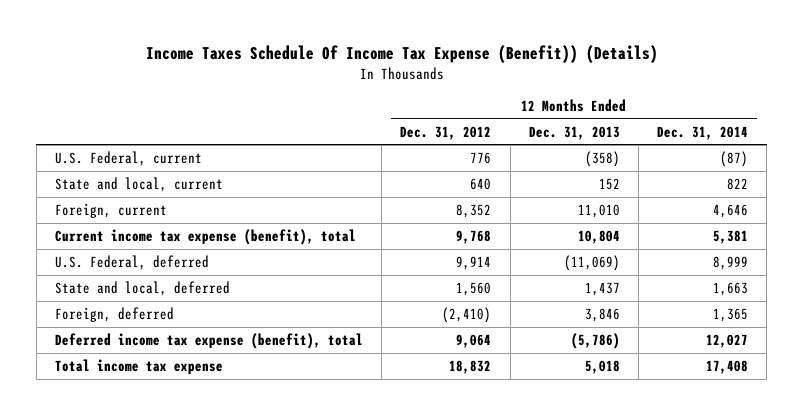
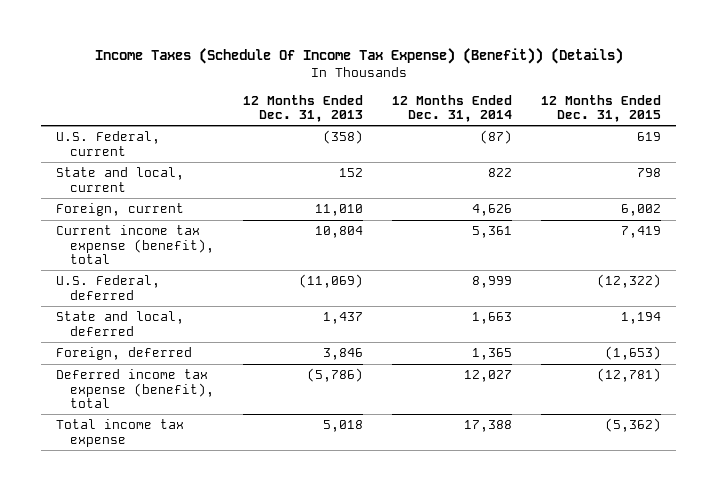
[145,44,658,63] Income Taxes Schedule Of Income Tax Expense (Benefit)) (Details) -> [94,48,623,65] Income Taxes (Schedule Of Income Tax Expense) (Benefit)) (Details)
[400,125,492,140] Dec. 31, 2012 -> none
none -> [541,94,662,122] 12 Months Ended Dec. 31, 2015
[713,203,749,218] 4,646 -> [472,204,513,217] 4,626
[713,229,749,244] 5,381 -> [472,226,513,239] 5,361
[706,359,749,374] 17,408 -> [464,420,513,433] 17,388

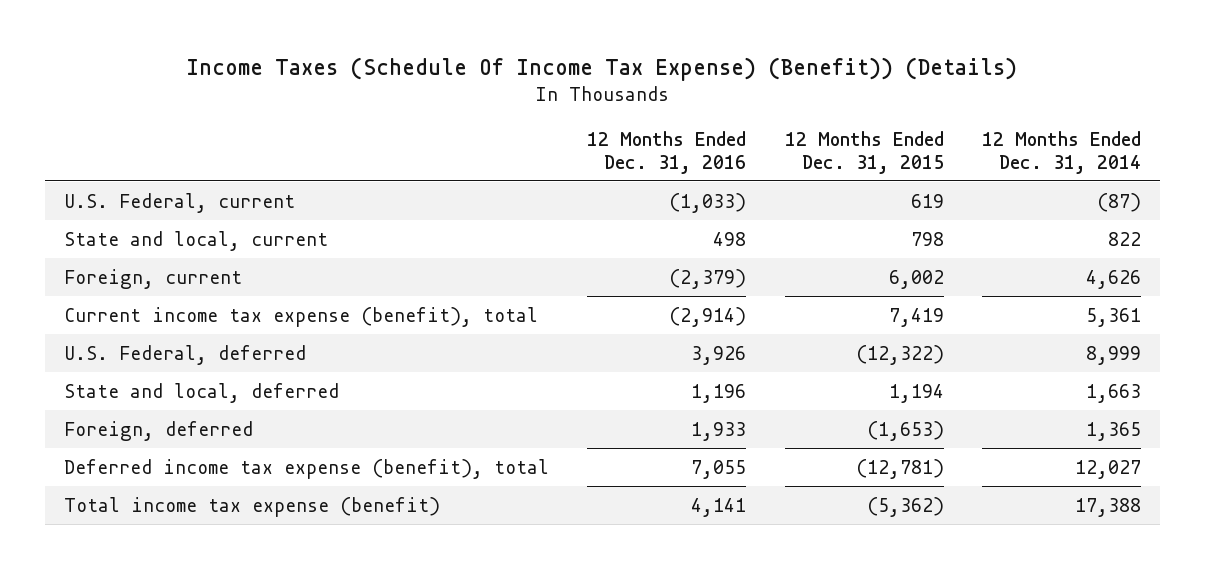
[243,94,364,122] 12 Months Ended Dec. 31, 2013 -> none
none -> [587,130,747,174] 12 Months Ended Dec. 31, 2016
[55,419,184,447] Total income tax expense -> [63,496,440,517] Total income tax expense (benefit)

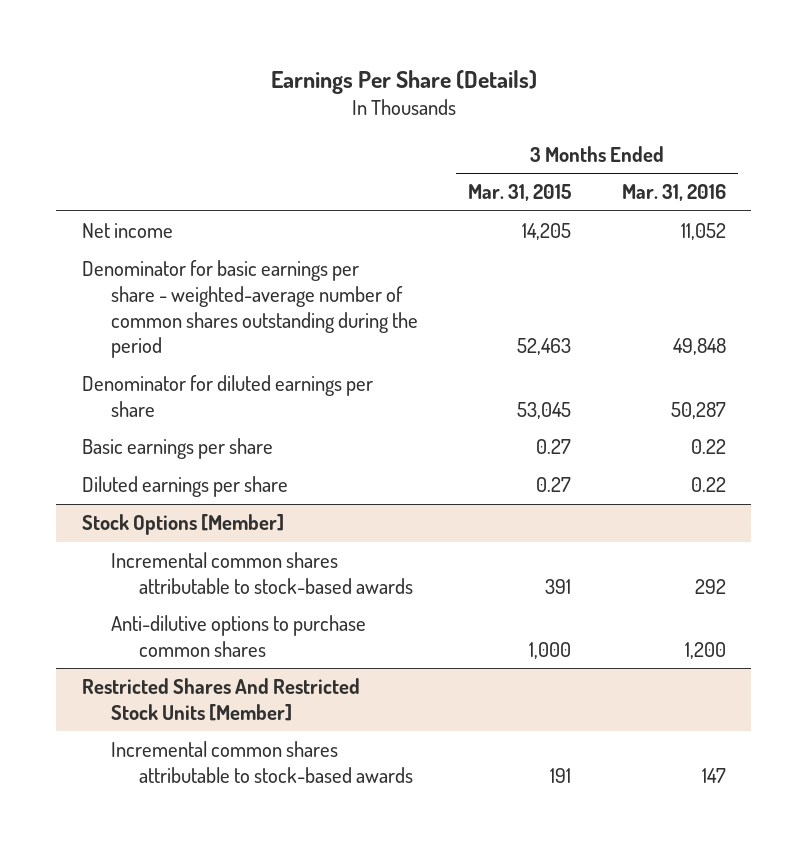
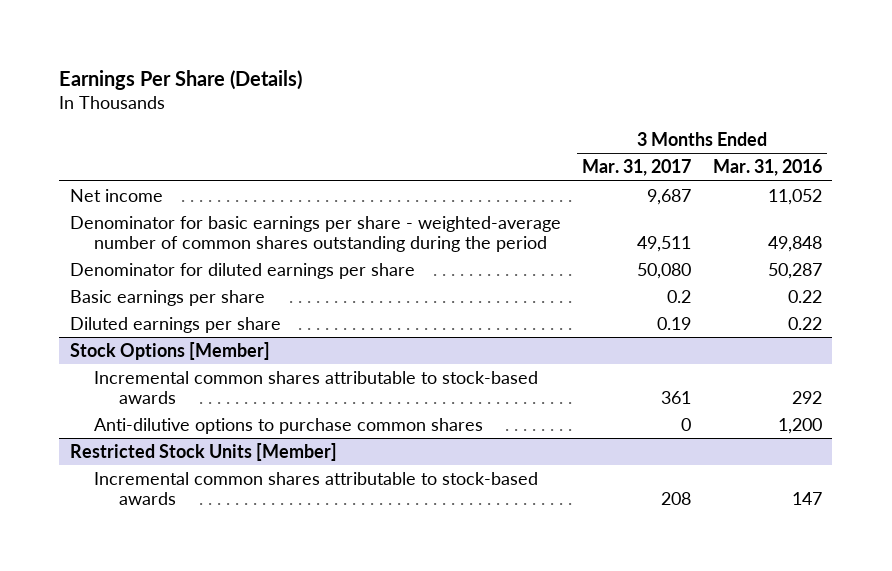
[468,184,572,202] Mar. 31, 2015 -> none
none -> [582,159,692,177] Mar. 31, 2017
[81,678,360,721] Restricted Shares And Restricted Stock Units [Member] -> [69,442,337,461] Restricted Stock Units [Member]

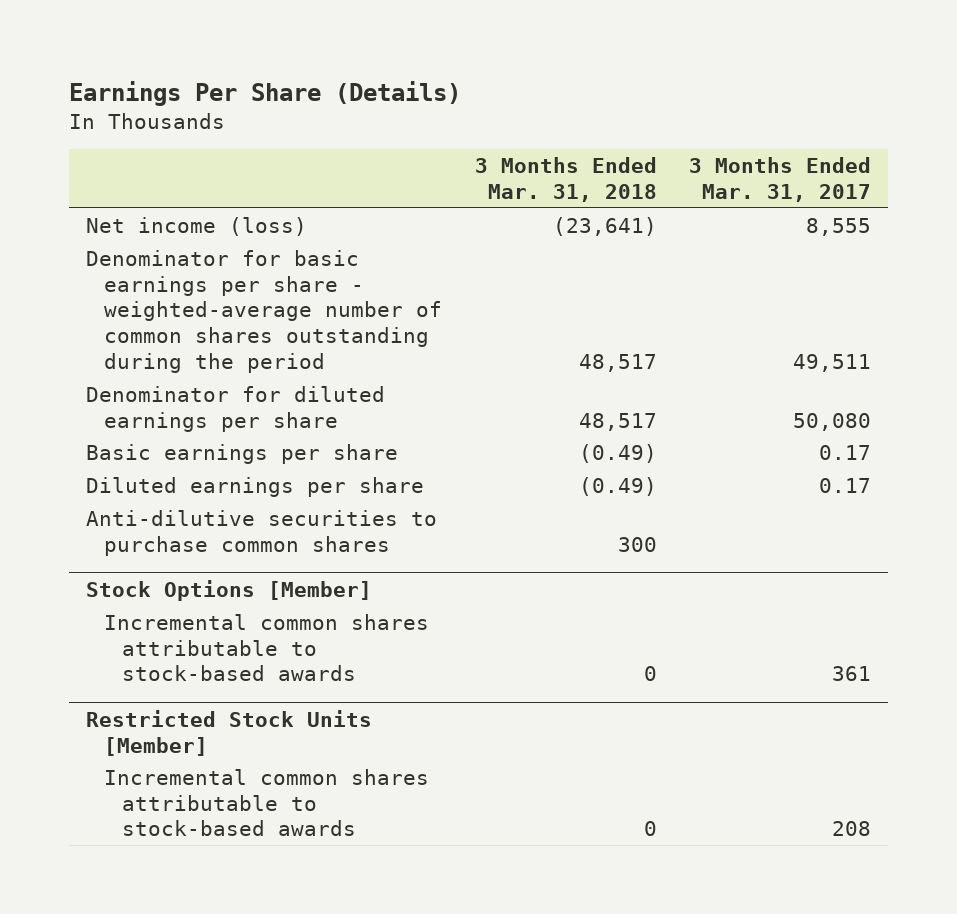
[712,159,822,177] Mar. 31, 2016 -> none
none -> [474,157,657,202] 3 Months Ended Mar. 31, 2018
[69,188,163,202] Net income -> [85,216,307,236] Net income (loss)
[647,188,692,205] 9,687 -> [806,217,872,236] 8,555
[667,289,692,303] 0.2 -> [819,444,872,460] 0.17
[657,316,692,330] 0.19 -> [819,477,872,493] 0.17
none -> [85,509,437,556] Anti-dilutive securities to purchase common shares
[94,417,484,434] Anti-dilutive options to purchase common shares -> none

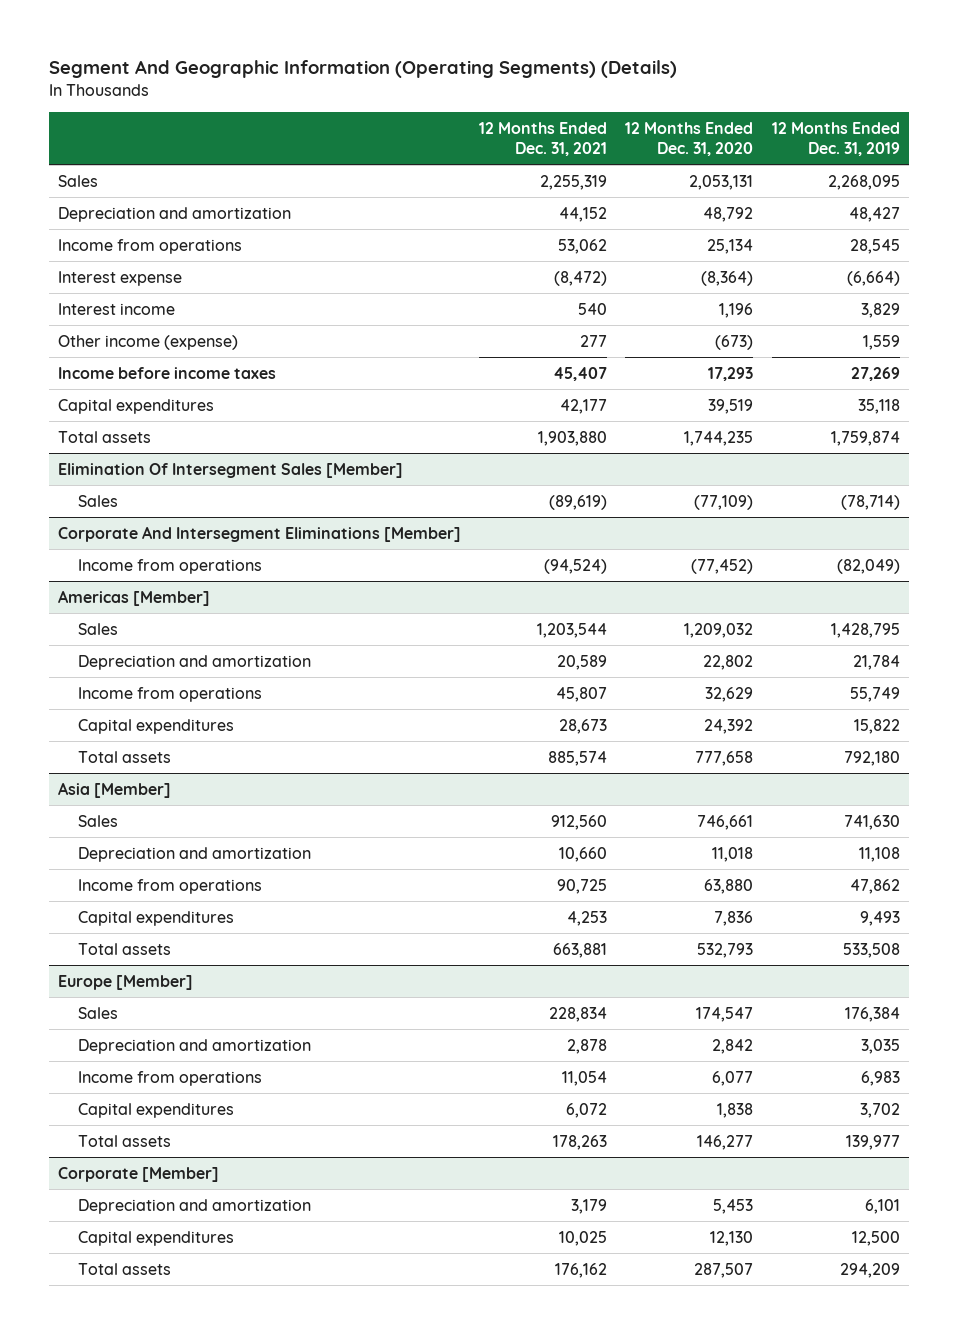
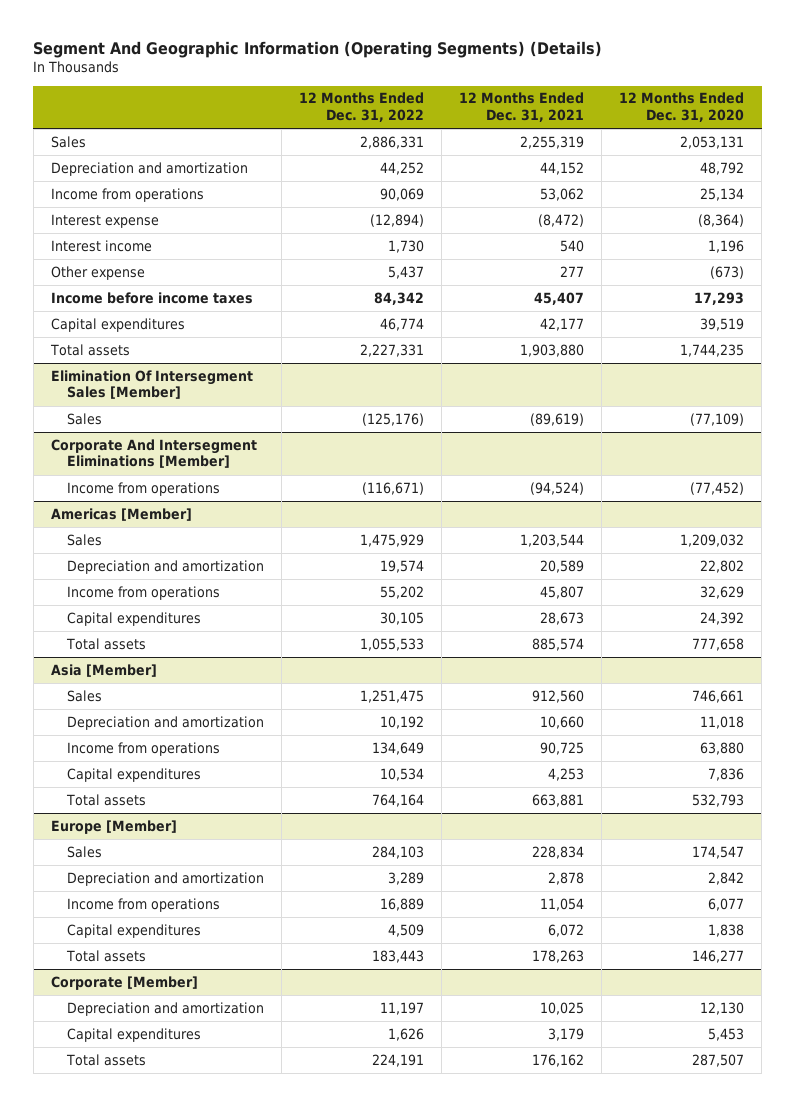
[771,122,900,156] 12 Months Ended Dec. 31, 2019 -> none
none -> [299,92,425,123] 12 Months Ended Dec. 31, 2022
[58,334,239,350] Other income (expense) -> [50,265,145,280] Other expense
[571,1198,608,1214] 3,179 -> [540,1001,585,1015] 10,025
[713,1198,754,1214] 5,453 -> [700,1001,745,1015] 12,130
[559,1230,608,1246] 10,025 -> [548,1027,585,1041] 3,179
[710,1230,754,1246] 12,130 -> [708,1027,745,1041] 5,453

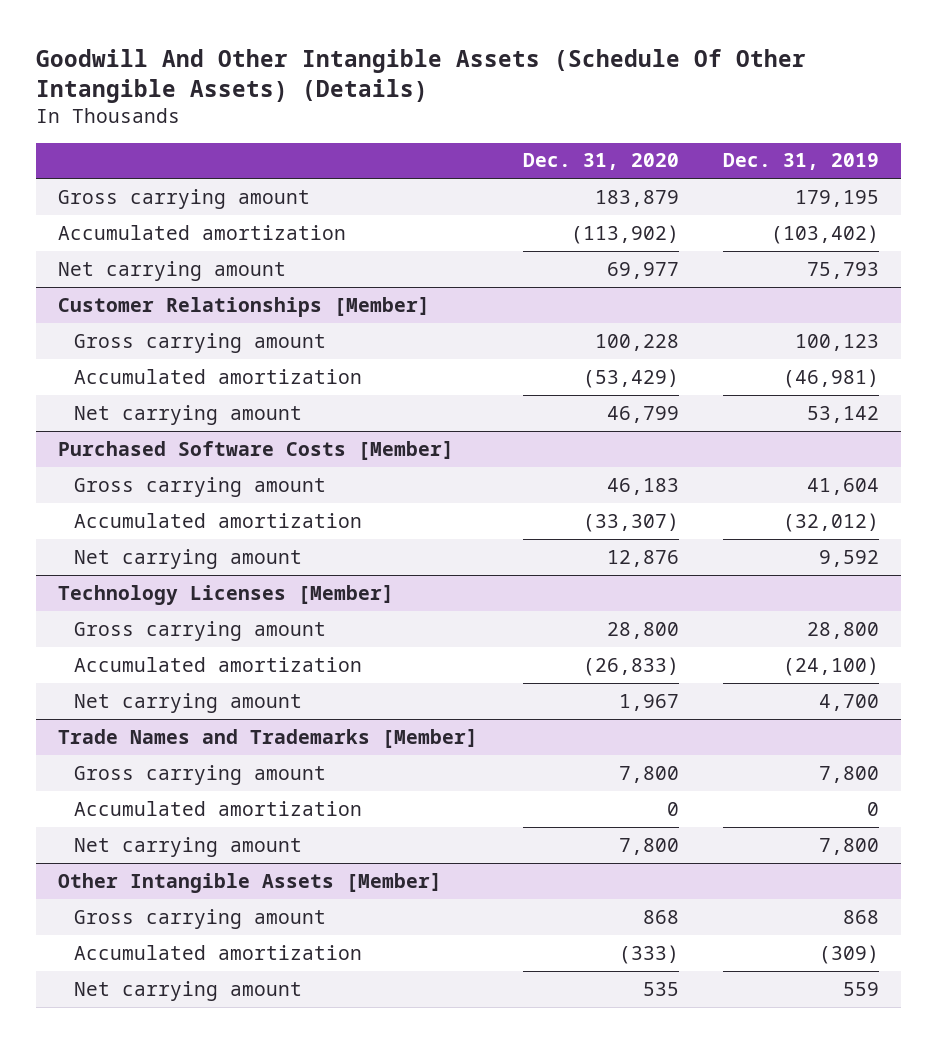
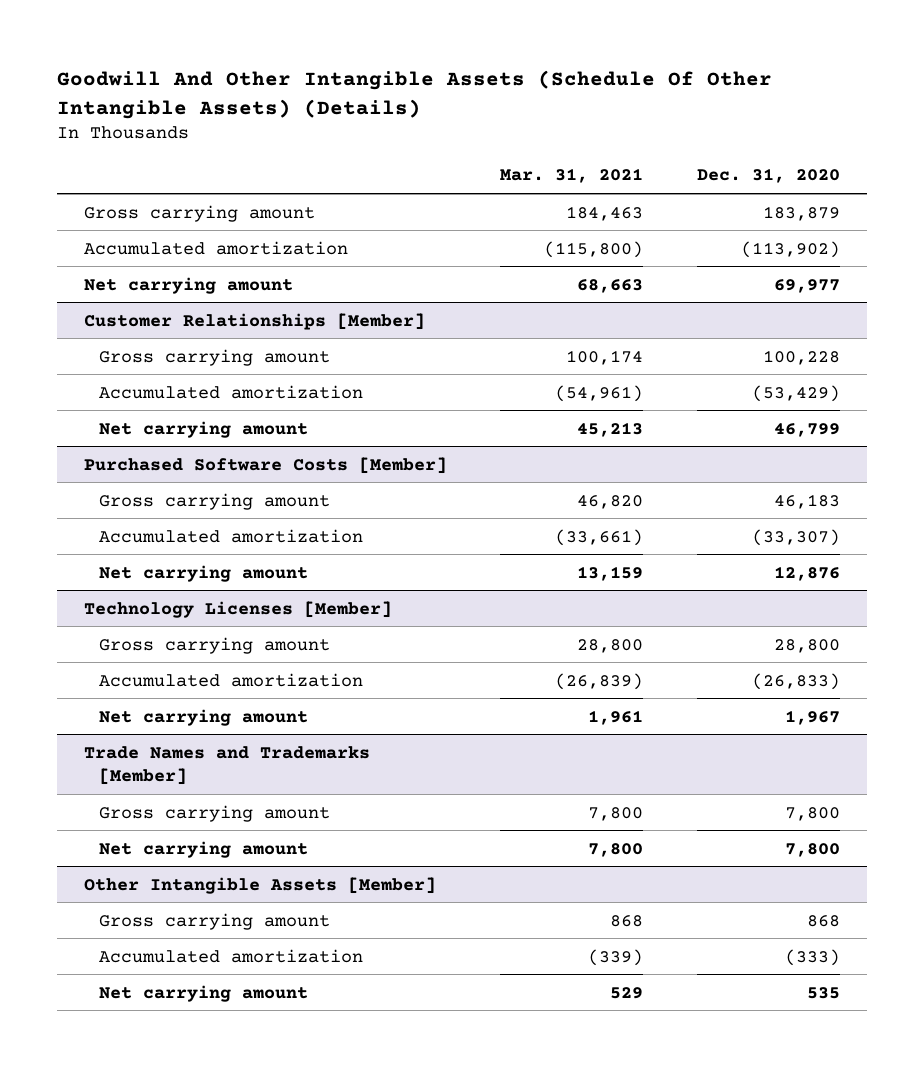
[722,153,879,171] Dec. 31, 2019 -> none
none -> [500,168,644,184] Mar. 31, 2021
[73,800,362,816] Accumulated amortization -> none

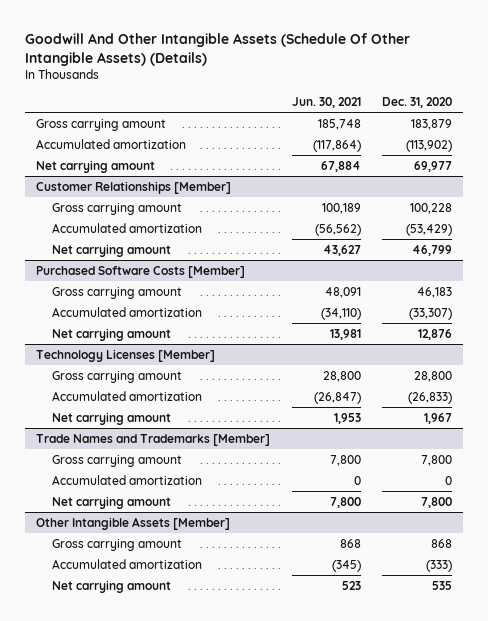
[500,168,644,184] Mar. 31, 2021 -> none
none -> [291,97,361,109] Jun. 30, 2021
none -> [51,474,202,485] Accumulated amortization

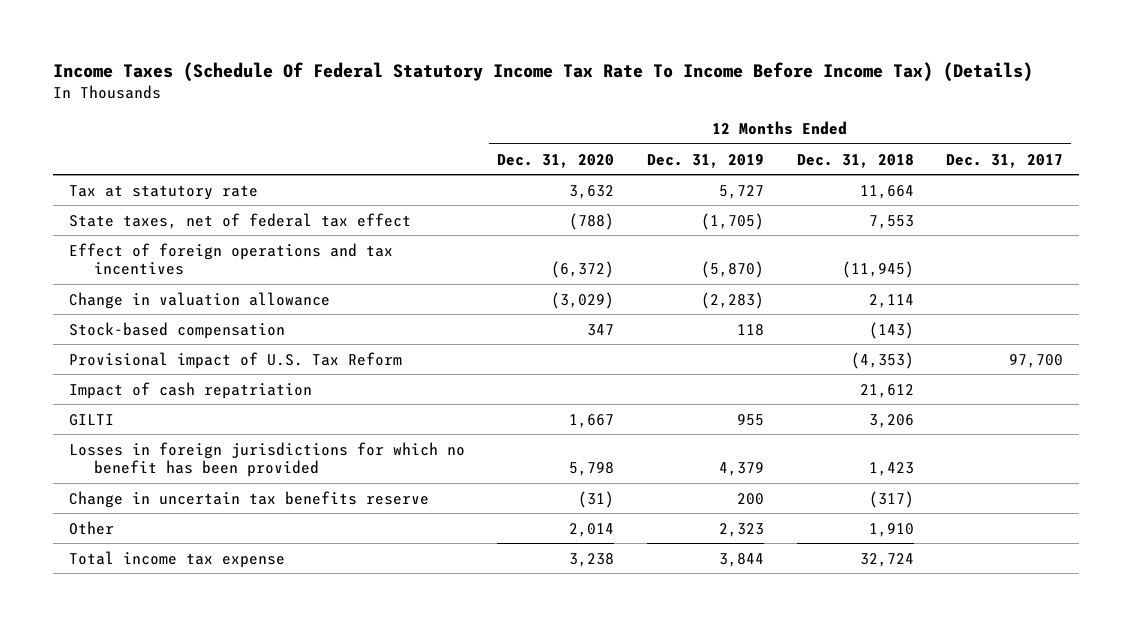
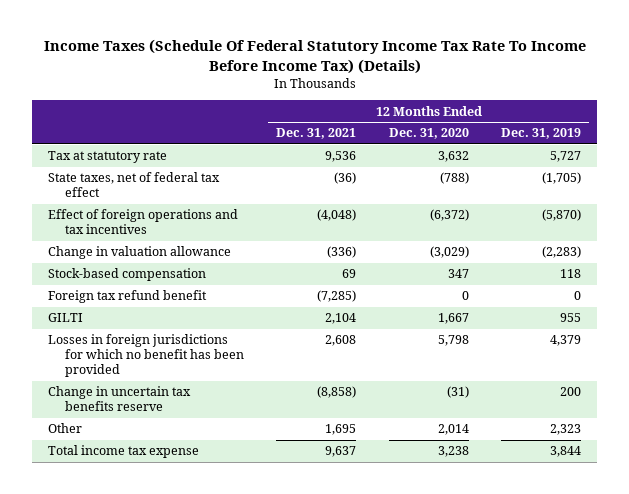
[796,153,914,168] Dec. 31, 2018 -> none
[946,153,1064,168] Dec. 31, 2017 -> none
none -> [276,128,357,140] Dec. 31, 2021
[68,351,402,369] Provisional impact of U.S. Tax Reform -> none
[68,381,312,399] Impact of cash repatriation -> none
none -> [48,290,208,304] Foreign tax refund benefit

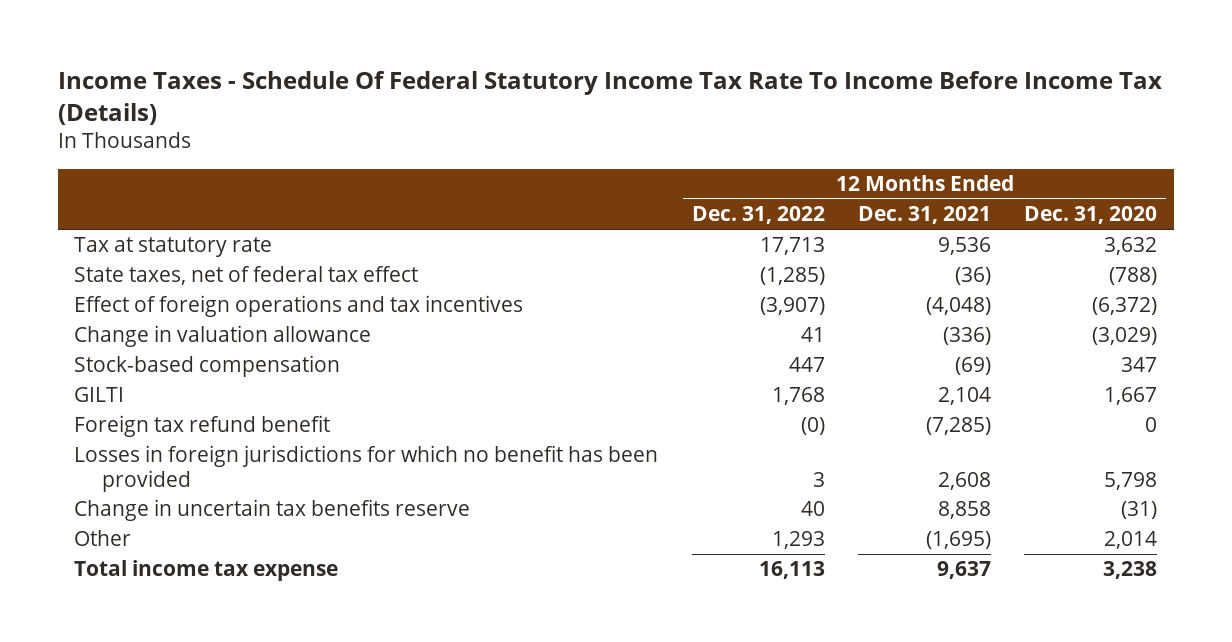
[43,39,586,74] Income Taxes (Schedule Of Federal Statutory Income Tax Rate To Income Before Income Tax) (Details) -> [57,71,1162,125] Income Taxes - Schedule Of Federal Statutory Income Tax Rate To Income Before Income Tax (Details)
[501,128,582,140] Dec. 31, 2019 -> none
none -> [691,206,825,225] Dec. 31, 2022
[342,269,357,279] 69 -> [955,357,992,376] (69)
[48,290,208,304] Foreign tax refund benefit -> [74,415,331,438] Foreign tax refund benefit
[317,386,357,399] (8,858) -> [938,501,992,520] 8,858
[325,424,357,436] 1,695 -> [926,531,992,550] (1,695)

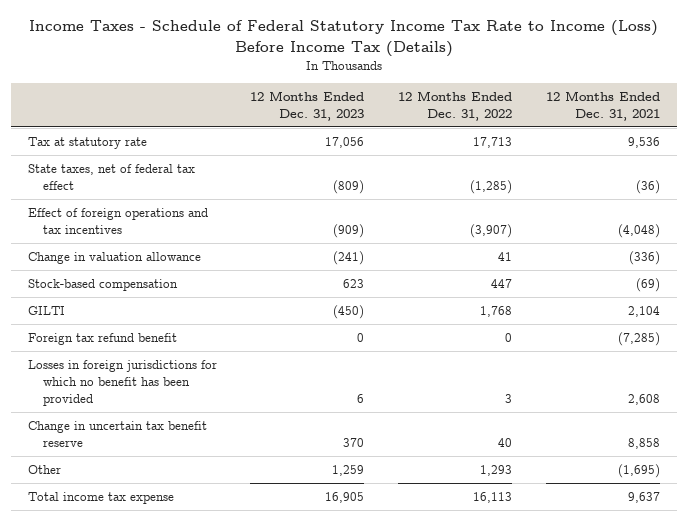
[57,71,1162,125] Income Taxes - Schedule Of Federal Statutory Income Tax Rate To Income Before Income Tax (Details) -> [28,20,658,57] Income Taxes - Schedule of Federal Statutory Income Tax Rate to Income (Loss) Before Income Tax (Details)
[1024,206,1158,225] Dec. 31, 2020 -> none
none -> [250,90,365,121] 12 Months Ended Dec. 31, 2023
[800,417,825,436] (0) -> [505,333,513,343] 0
[74,499,471,522] Change in uncertain tax benefits reserve -> [27,421,207,448] Change in uncertain tax benefit reserve

